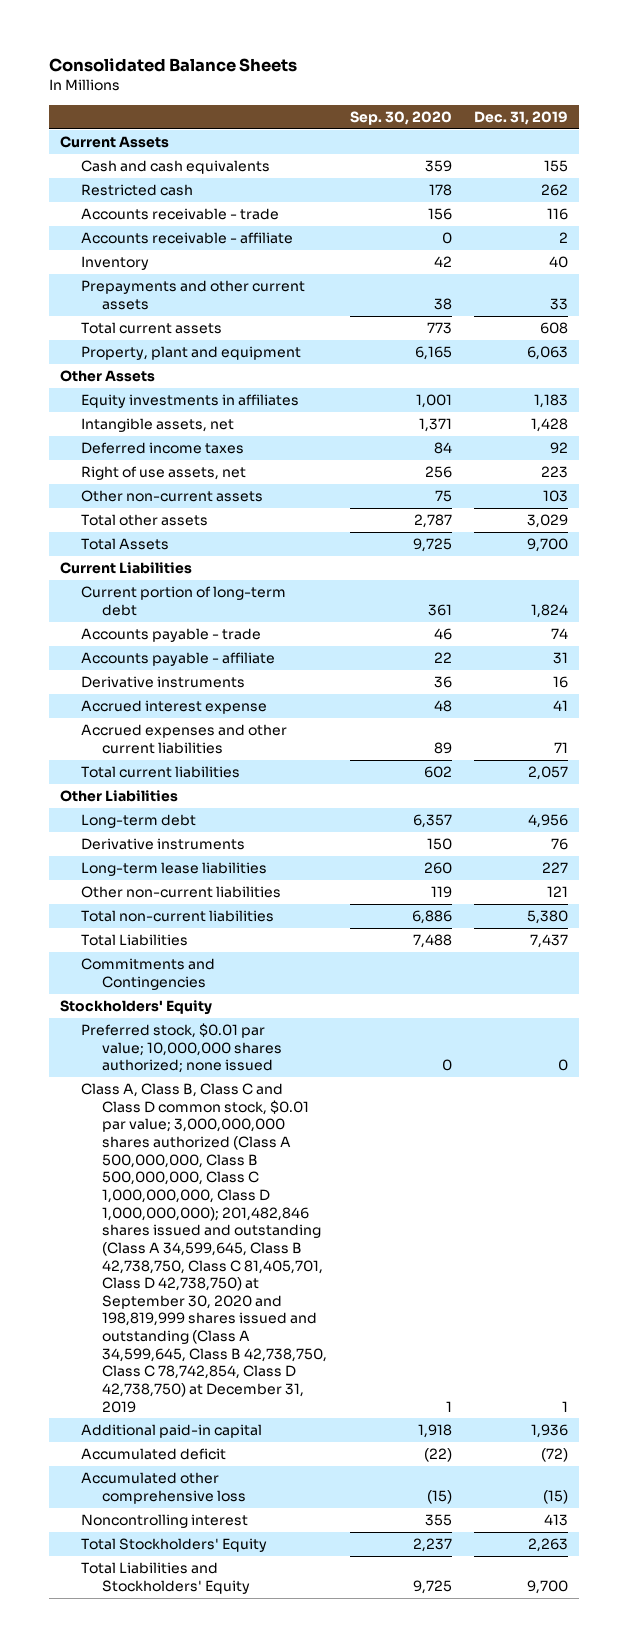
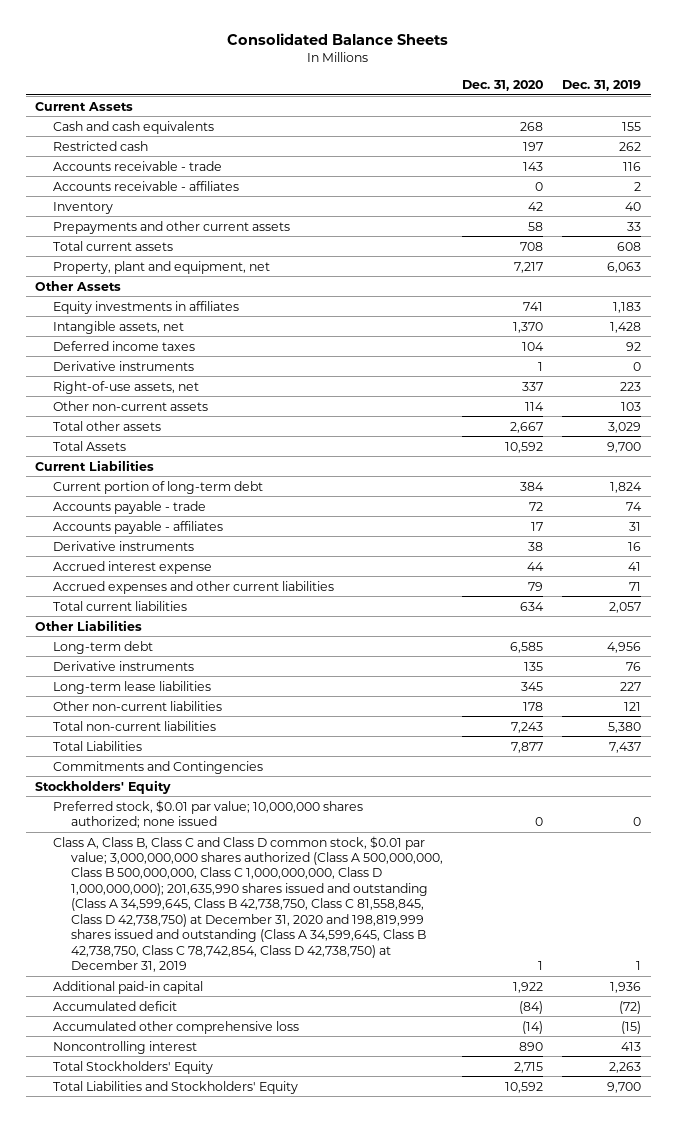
[349,110,452,125] Sep. 30, 2020 -> none
none -> [462,80,544,92] Dec. 31, 2020
[81,232,294,245] Accounts receivable - affiliate -> [53,180,240,191] Accounts receivable - affiliates
[81,346,302,361] Property, plant and equipment -> [53,260,271,274] Property, plant and equipment, net
none -> [53,360,195,371] Derivative instruments
[81,466,247,481] Right of use assets, net -> [53,380,200,394] Right-of-use assets, net
[81,652,276,667] Accounts payable - affiliate -> [53,520,224,534] Accounts payable - affiliates
[81,1083,328,1413] Class A, Class B, Class C and Class D common stock, $0.01 par value; 3,000,000,000 shares authorized (Class A 500,000,000, Class B 500,000,000, Class C 1,000,000,000, Class D 1,000,000,000); 201,482,846 shares issued and outstanding (Class A 34,599,645, Class B 42,738,750, Class C 81,405,701, Class D 42,738,750) at September 30, 2020 and 198,819,999 shares issued and outstanding (Class A 34,599,645, Class B 42,738,750, Class C 78,742,854, Class D 42,738,750) at December 31, 2019 -> [53,835,444,973] Class A, Class B, Class C and Class D common stock, $0.01 par value; 3,000,000,000 shares authorized (Class A 500,000,000, Class B 500,000,000, Class C 1,000,000,000, Class D 1,000,000,000); 201,635,990 shares issued and outstanding (Class A 34,599,645, Class B 42,738,750, Class C 81,558,845, Class D 42,738,750) at December 31, 2020 and 198,819,999 shares issued and outstanding (Class A 34,599,645, Class B 42,738,750, Class C 78,742,854, Class D 42,738,750) at December 31, 2019

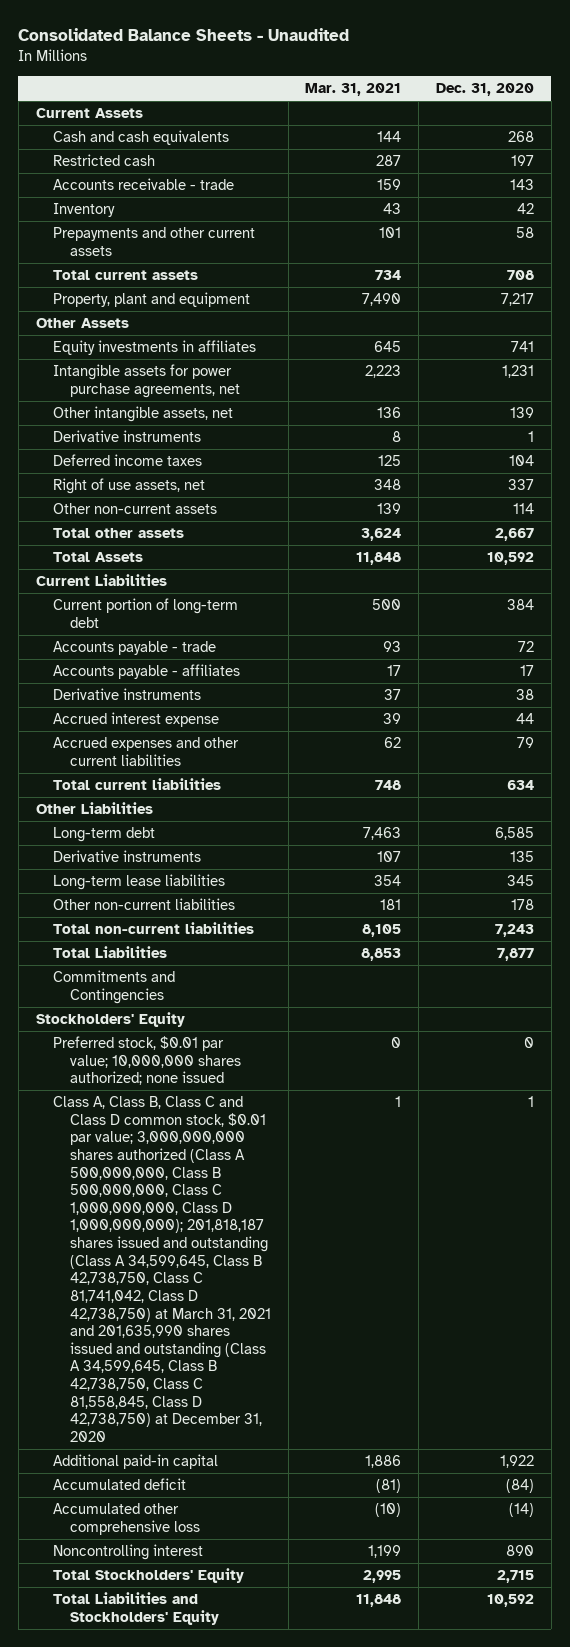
[227,33,449,46] Consolidated Balance Sheets -> [18,28,350,42] Consolidated Balance Sheets - Unaudited
[562,80,642,92] Dec. 31, 2019 -> none
none -> [305,83,402,97] Mar. 31, 2021
[53,180,240,191] Accounts receivable - affiliates -> none
[53,260,271,274] Property, plant and equipment, net -> [52,292,250,308] Property, plant and equipment
[53,320,185,334] Intangible assets, net -> [52,364,240,398] Intangible assets for power purchase agreements, net
[513,321,544,333] 1,370 -> [502,365,535,379] 1,231
none -> [52,406,233,423] Other intangible assets, net
[53,340,196,351] Deferred income taxes -> [52,454,202,467] Deferred income taxes
[53,380,200,394] Right-of-use assets, net -> [52,478,205,495] Right of use assets, net
[53,835,444,973] Class A, Class B, Class C and Class D common stock, $0.01 par value; 3,000,000,000 shares authorized (Class A 500,000,000, Class B 500,000,000, Class C 1,000,000,000, Class D 1,000,000,000); 201,635,990 shares issued and outstanding (Class A 34,599,645, Class B 42,738,750, Class C 81,558,845, Class D 42,738,750) at December 31, 2020 and 198,819,999 shares issued and outstanding (Class A 34,599,645, Class B 42,738,750, Class C 78,742,854, Class D 42,738,750) at December 31, 2019 -> [52,1096,271,1442] Class A, Class B, Class C and Class D common stock, $0.01 par value; 3,000,000,000 shares authorized (Class A 500,000,000, Class B 500,000,000, Class C 1,000,000,000, Class D 1,000,000,000); 201,818,187 shares issued and outstanding (Class A 34,599,645, Class B 42,738,750, Class C 81,741,042, Class D 42,738,750) at March 31, 2021 and 201,635,990 shares issued and outstanding (Class A 34,599,645, Class B 42,738,750, Class C 81,558,845, Class D 42,738,750) at December 31, 2020

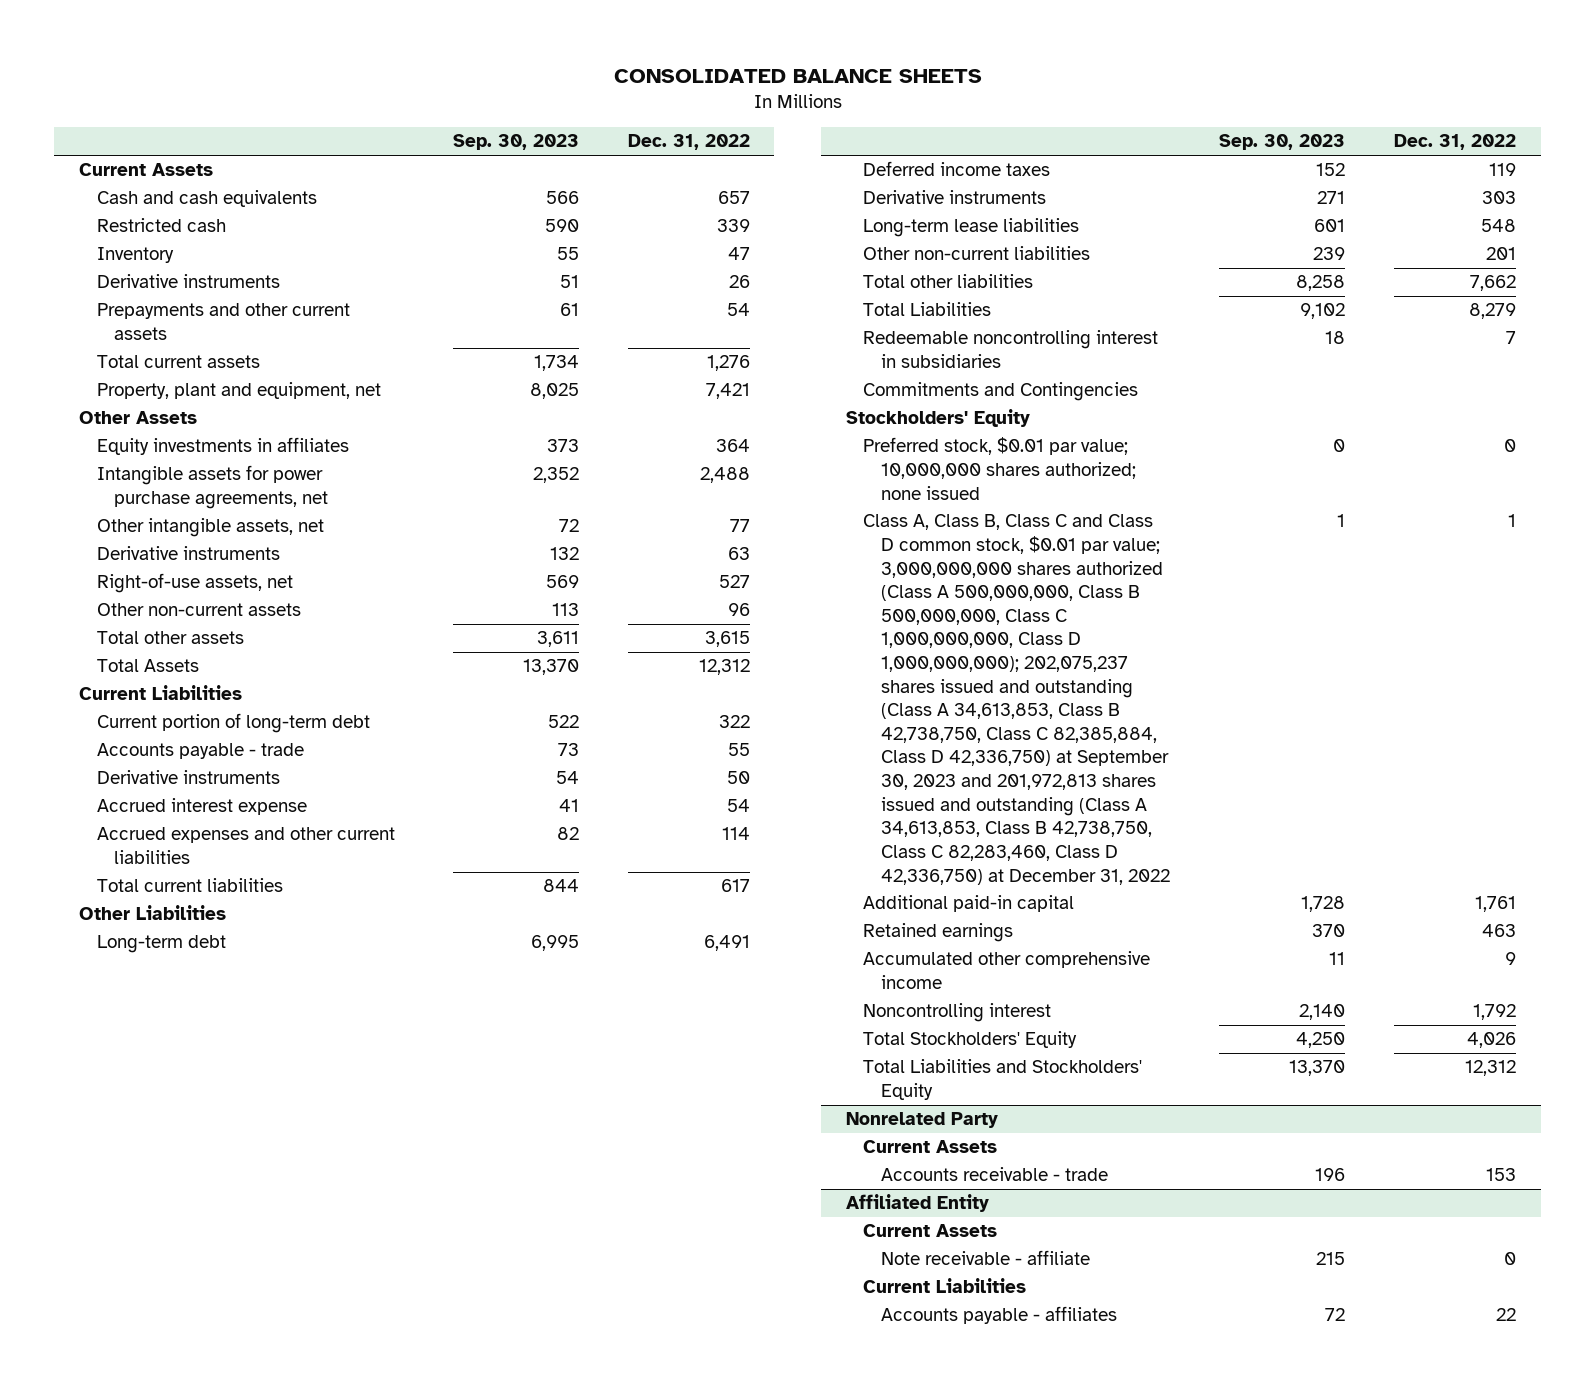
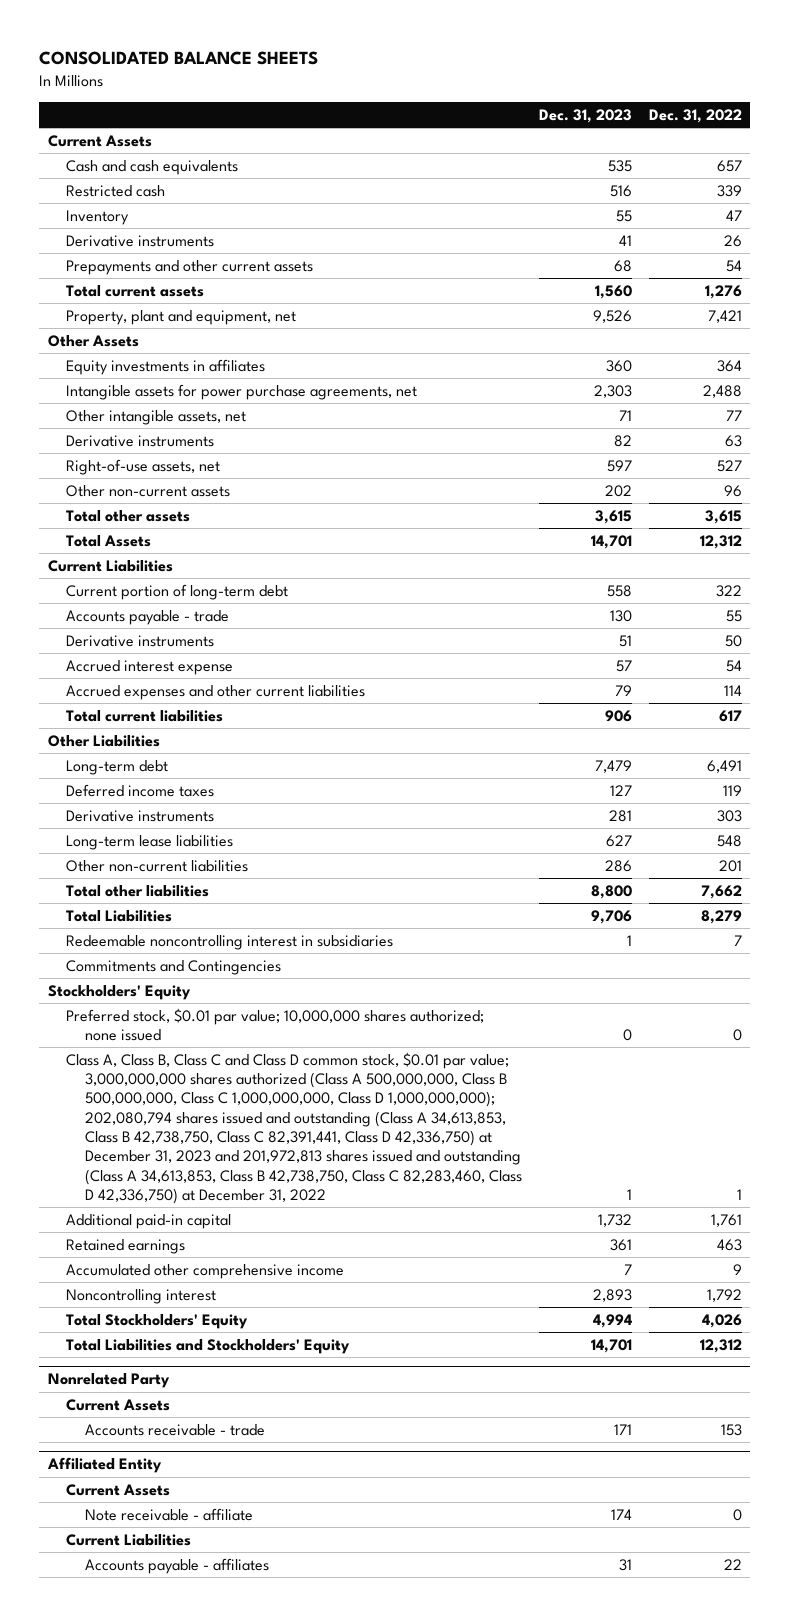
[452,134,579,151] Sep. 30, 2023 -> none
none -> [538,109,632,124] Dec. 31, 2023
[863,514,1170,885] Class A, Class B, Class C and Class D common stock, $0.01 par value; 3,000,000,000 shares authorized (Class A 500,000,000, Class B 500,000,000, Class C 1,000,000,000, Class D 1,000,000,000); 202,075,237 shares issued and outstanding (Class A 34,613,853, Class B 42,738,750, Class C 82,385,884, Class D 42,336,750) at September 30, 2023 and 201,972,813 shares issued and outstanding (Class A 34,613,853, Class B 42,738,750, Class C 82,283,460, Class D 42,336,750) at December 31, 2022 -> [66,1051,523,1204] Class A, Class B, Class C and Class D common stock, $0.01 par value; 3,000,000,000 shares authorized (Class A 500,000,000, Class B 500,000,000, Class C 1,000,000,000, Class D 1,000,000,000); 202,080,794 shares issued and outstanding (Class A 34,613,853, Class B 42,738,750, Class C 82,391,441, Class D 42,336,750) at December 31, 2023 and 201,972,813 shares issued and outstanding (Class A 34,613,853, Class B 42,738,750, Class C 82,283,460, Class D 42,336,750) at December 31, 2022

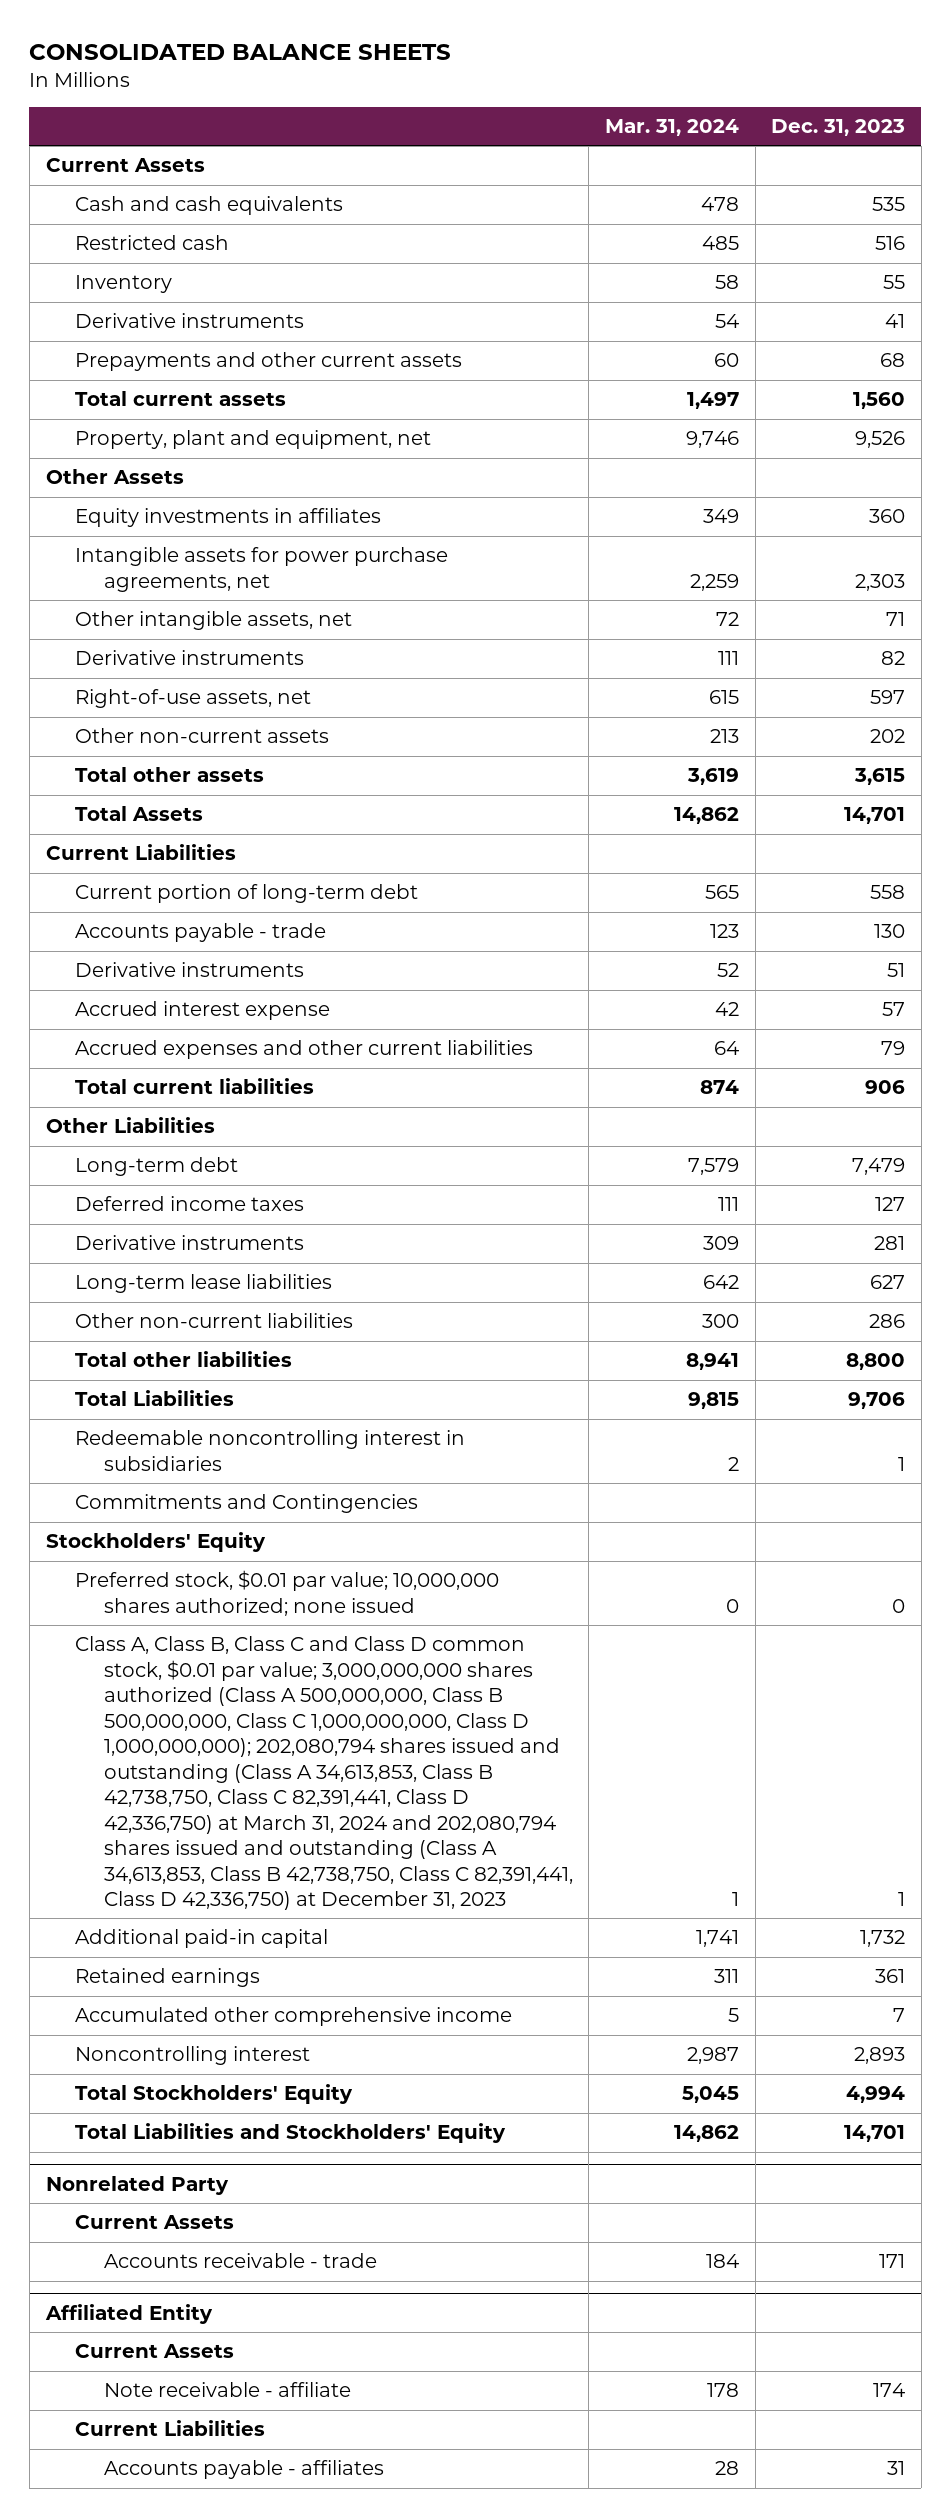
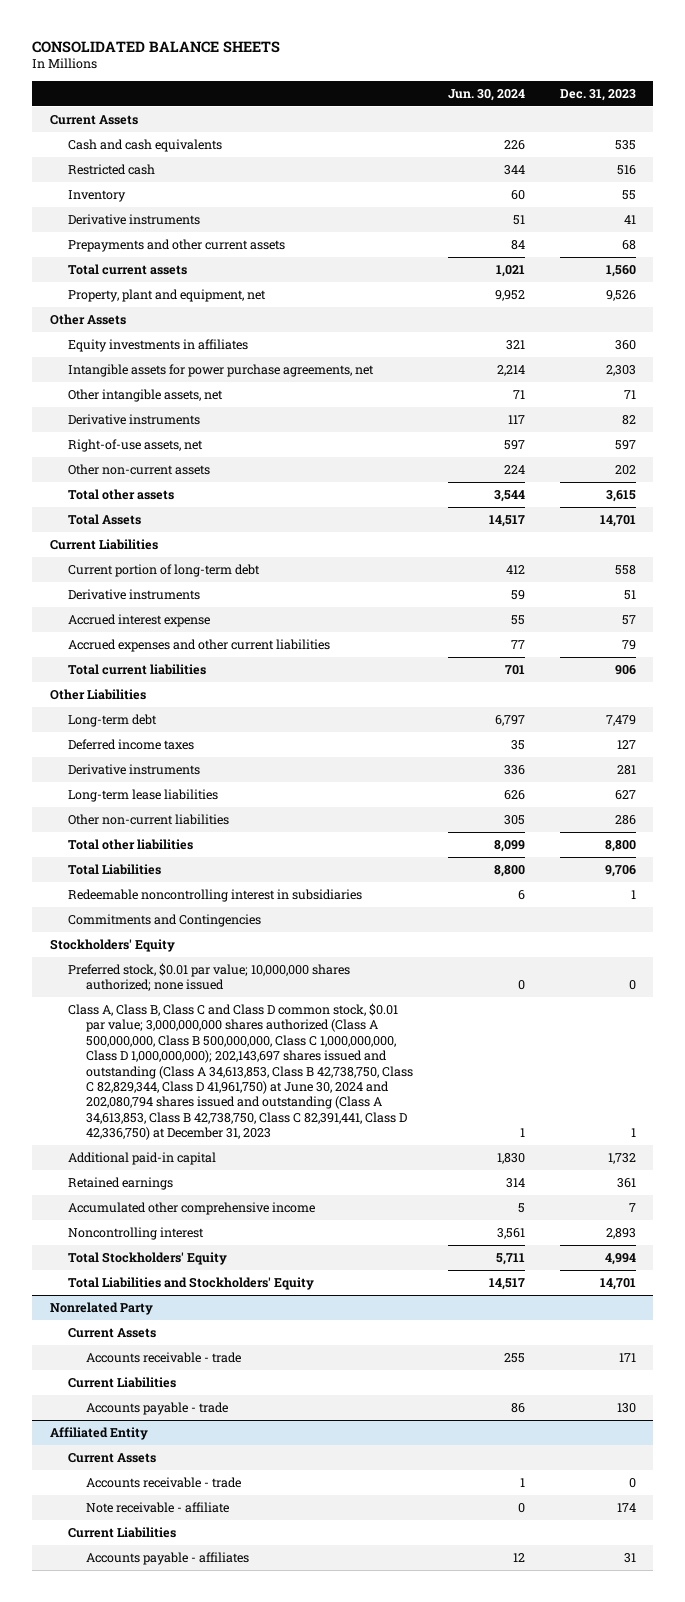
[605,119,740,137] Mar. 31, 2024 -> none
none -> [447,88,525,101] Jun. 30, 2024
[74,923,326,943] Accounts payable - trade -> none
[74,1636,573,1910] Class A, Class B, Class C and Class D common stock, $0.01 par value; 3,000,000,000 shares authorized (Class A 500,000,000, Class B 500,000,000, Class C 1,000,000,000, Class D 1,000,000,000); 202,080,794 shares issued and outstanding (Class A 34,613,853, Class B 42,738,750, Class C 82,391,441, Class D 42,336,750) at March 31, 2024 and 202,080,794 shares issued and outstanding (Class A 34,613,853, Class B 42,738,750, Class C 82,391,441, Class D 42,336,750) at December 31, 2023 -> [67,1002,414,1141] Class A, Class B, Class C and Class D common stock, $0.01 par value; 3,000,000,000 shares authorized (Class A 500,000,000, Class B 500,000,000, Class C 1,000,000,000, Class D 1,000,000,000); 202,143,697 shares issued and outstanding (Class A 34,613,853, Class B 42,738,750, Class C 82,829,344, Class D 41,961,750) at June 30, 2024 and 202,080,794 shares issued and outstanding (Class A 34,613,853, Class B 42,738,750, Class C 82,391,441, Class D 42,336,750) at December 31, 2023
none -> [67,1376,176,1388] Current Liabilities
none -> [86,1401,229,1415] Accounts payable - trade
none -> [86,1476,242,1488] Accounts receivable - trade

